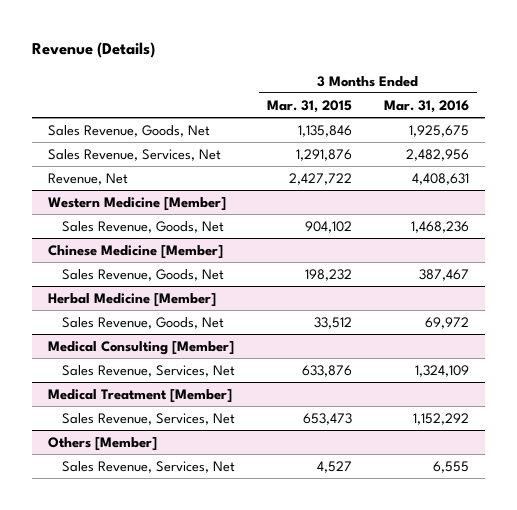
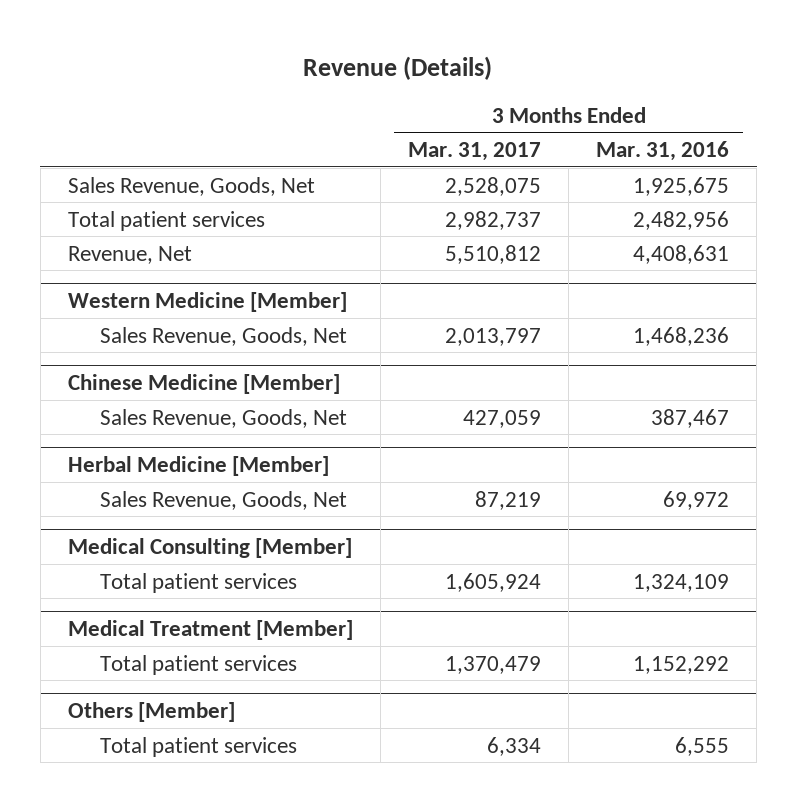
[267,99,353,113] Mar. 31, 2015 -> none
none -> [407,142,541,162] Mar. 31, 2017
[47,148,221,161] Sales Revenue, Services, Net -> [67,210,265,231] Total patient services
[61,364,235,377] Sales Revenue, Services, Net -> [100,572,298,593] Total patient services
[61,412,235,425] Sales Revenue, Services, Net -> [100,654,298,675] Total patient services
[61,460,235,473] Sales Revenue, Services, Net -> [100,736,298,757] Total patient services

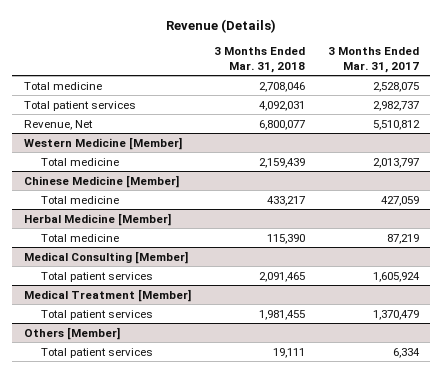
[596,141,730,162] Mar. 31, 2016 -> none
none -> [213,47,305,73] 3 Months Ended Mar. 31, 2018
[67,176,315,196] Sales Revenue, Goods, Net -> [23,81,102,90] Total medicine
[100,326,348,346] Sales Revenue, Goods, Net -> [41,157,120,166] Total medicine
[100,408,348,428] Sales Revenue, Goods, Net -> [41,195,120,204] Total medicine
[100,490,348,510] Sales Revenue, Goods, Net -> [41,233,120,242] Total medicine

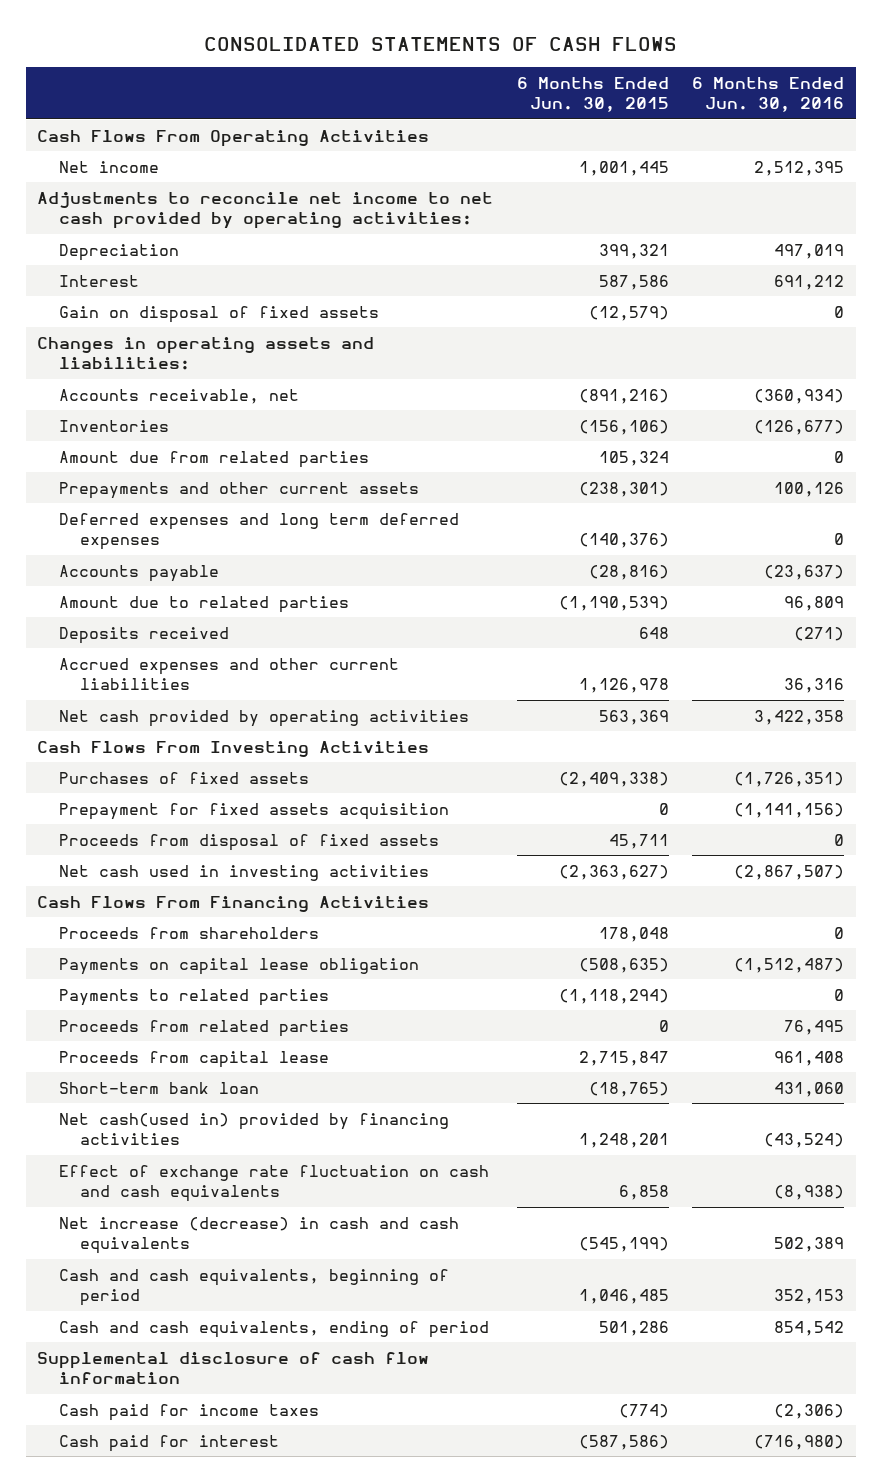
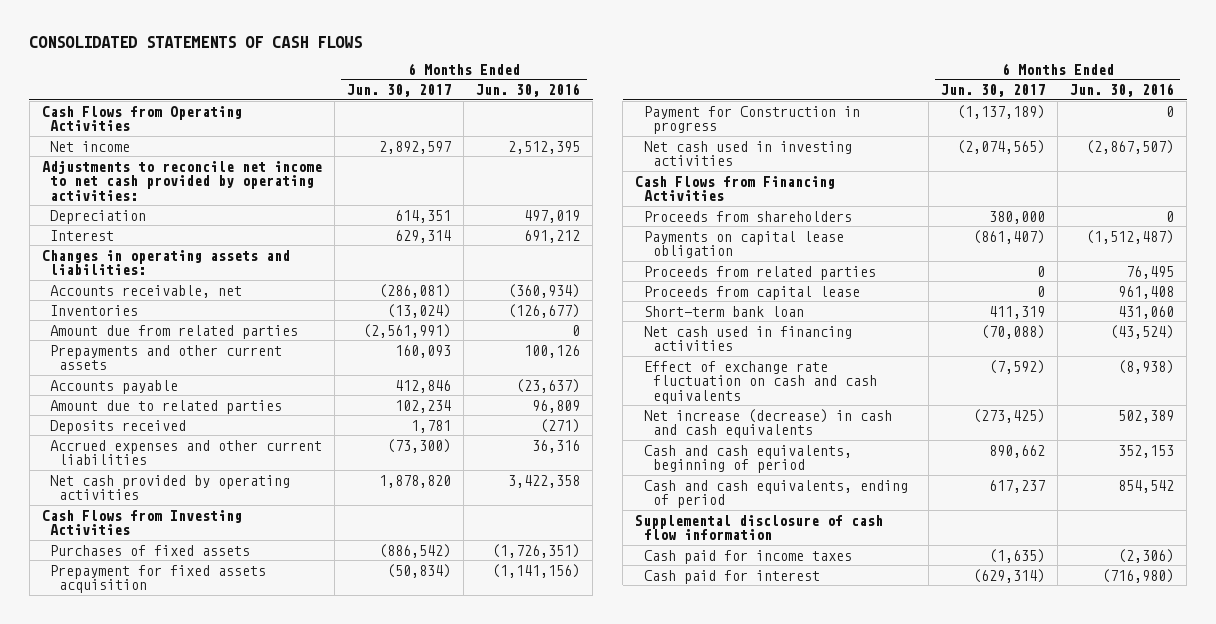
[516,76,669,113] 6 Months Ended Jun. 30, 2015 -> none
none -> [347,84,452,98] Jun. 30, 2017
[37,129,430,147] Cash Flows From Operating Activities -> [41,105,242,132] Cash Flows from Operating Activities
[58,305,379,323] Gain on disposal of fixed assets -> none
[58,512,459,551] Deferred expenses and long term deferred expenses -> none
[37,740,430,757] Cash Flows From Investing Activities -> [41,509,242,536] Cash Flows from Investing Activities
[58,833,439,851] Proceeds from disposal of fixed assets -> none
none -> [644,105,861,135] Payment for Construction in progress
[37,895,430,912] Cash Flows From Financing Activities -> [635,175,836,202] Cash Flows from Financing Activities
[58,988,329,1006] Payments to related parties -> none
[58,1112,449,1146] Net cash(used in) provided by financing activities -> [644,325,853,352] Net cash used in financing activities

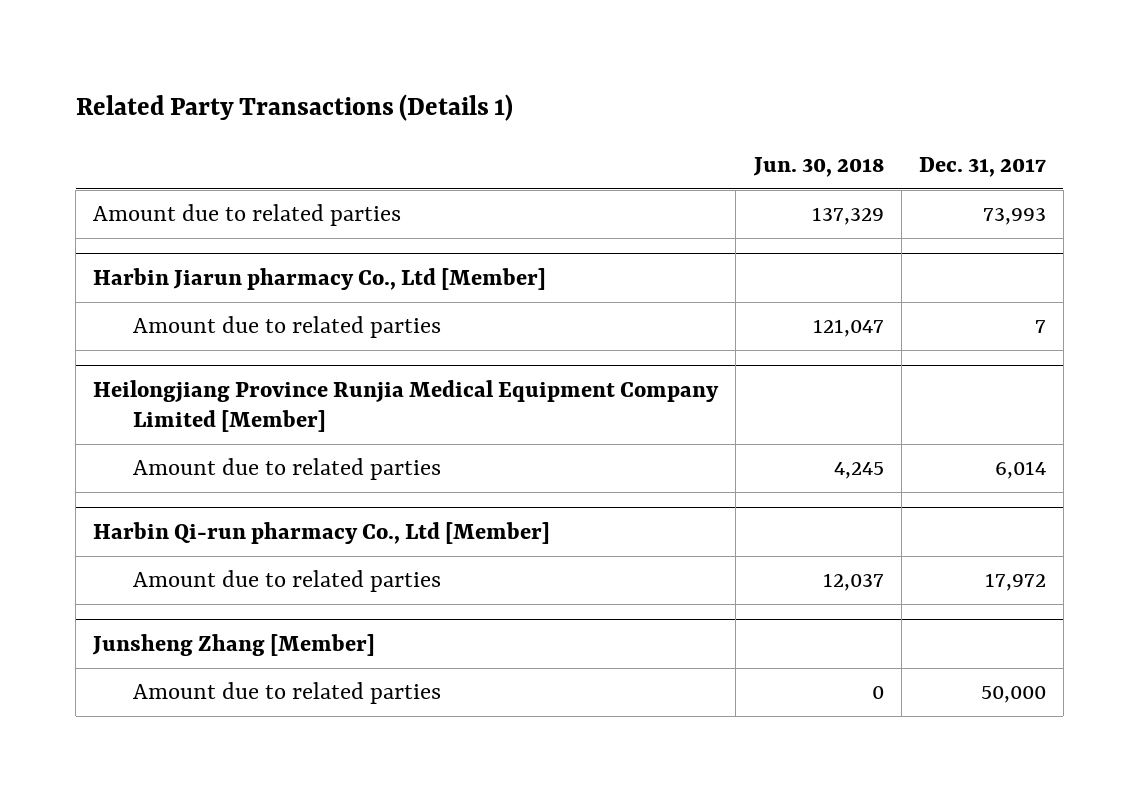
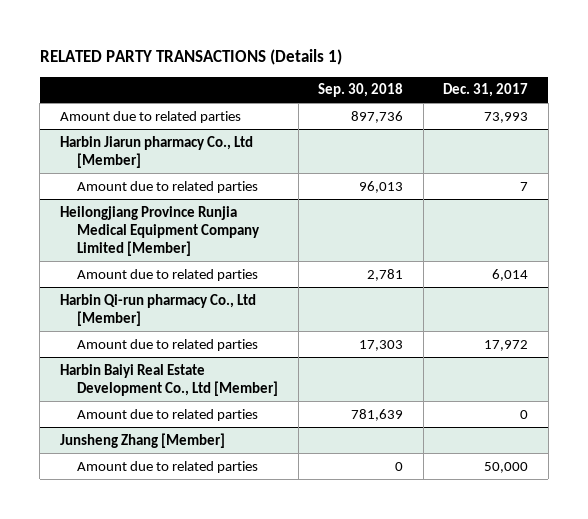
[75,93,513,121] Related Party Transactions (Details 1) -> [39,49,342,66] RELATED PARTY TRANSACTIONS (Details 1)
[752,156,884,177] Jun. 30, 2018 -> none
none -> [318,83,404,98] Sep. 30, 2018
none -> [59,363,279,396] Harbin Baiyi Real Estate Development Co., Ltd [Member]
none -> [77,408,259,421] Amount due to related parties

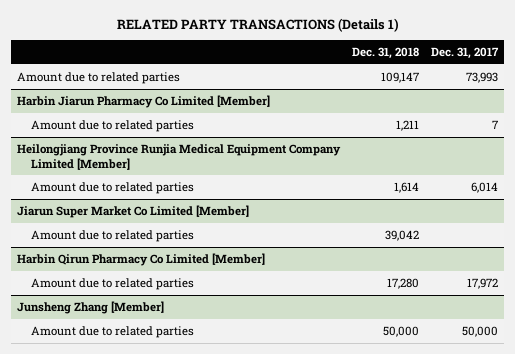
[318,83,404,98] Sep. 30, 2018 -> none
none -> [352,46,420,59] Dec. 31, 2018
[59,135,253,168] Harbin Jiarun pharmacy Co., Ltd [Member] -> [16,94,270,108] Harbin Jiarun Pharmacy Co Limited [Member]
none -> [16,204,249,218] Jiarun Super Market Co Limited [Member]
none -> [31,229,195,242] Amount due to related parties
[59,293,256,326] Harbin Qi-run pharmacy Co., Ltd [Member] -> [16,252,265,266] Harbin Qirun Pharmacy Co Limited [Member]
[59,363,279,396] Harbin Baiyi Real Estate Development Co., Ltd [Member] -> none
[77,408,259,421] Amount due to related parties -> none

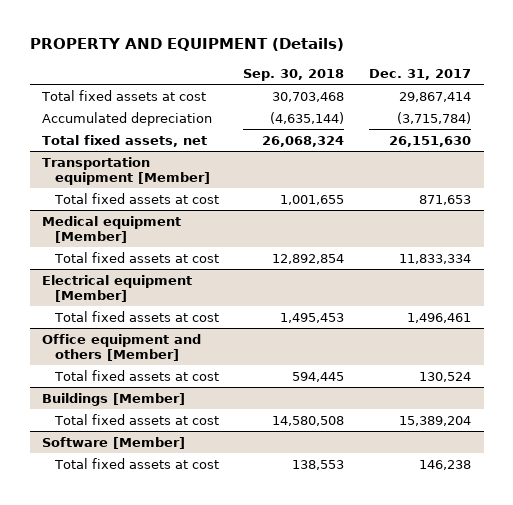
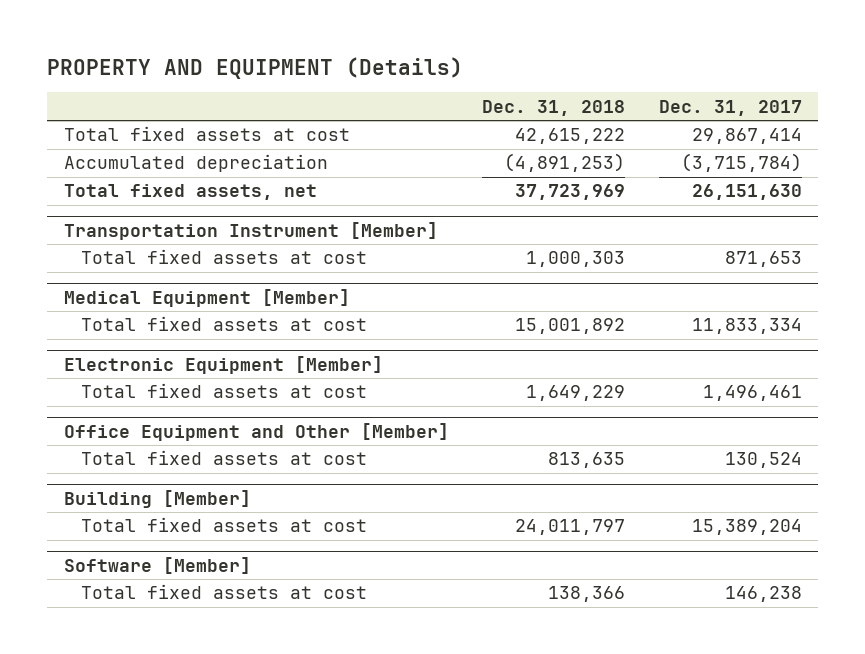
[243,68,345,81] Sep. 30, 2018 -> none
none -> [482,99,626,116] Dec. 31, 2018
[42,156,210,185] Transportation equipment [Member] -> [63,221,438,240] Transportation Instrument [Member]
[42,215,182,243] Medical equipment [Member] -> [63,288,350,307] Medical Equipment [Member]
[42,274,193,302] Electrical equipment [Member] -> [63,355,383,374] Electronic Equipment [Member]
[42,333,202,361] Office equipment and others [Member] -> [63,422,449,441] Office Equipment and Other [Member]
[42,392,186,406] Buildings [Member] -> [63,489,251,508] Building [Member]

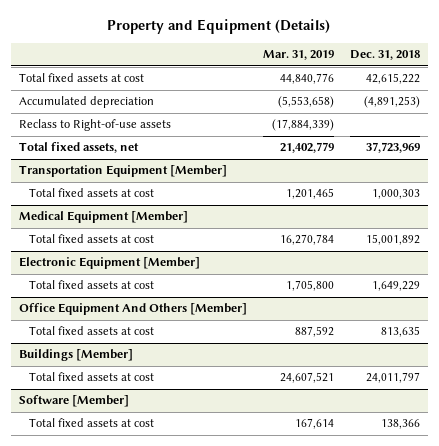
[47,56,464,79] PROPERTY AND EQUIPMENT (Details) -> [107,19,331,35] Property and Equipment (Details)
[658,99,802,116] Dec. 31, 2017 -> none
none -> [262,50,334,61] Mar. 31, 2019
none -> [18,119,171,132] Reclass to Right-of-use assets
[63,221,438,240] Transportation Instrument [Member] -> [18,165,227,178] Transportation Equipment [Member]
[63,422,449,441] Office Equipment and Other [Member] -> [18,303,247,316] Office Equipment And Others [Member]
[63,489,251,508] Building [Member] -> [18,349,133,362] Buildings [Member]

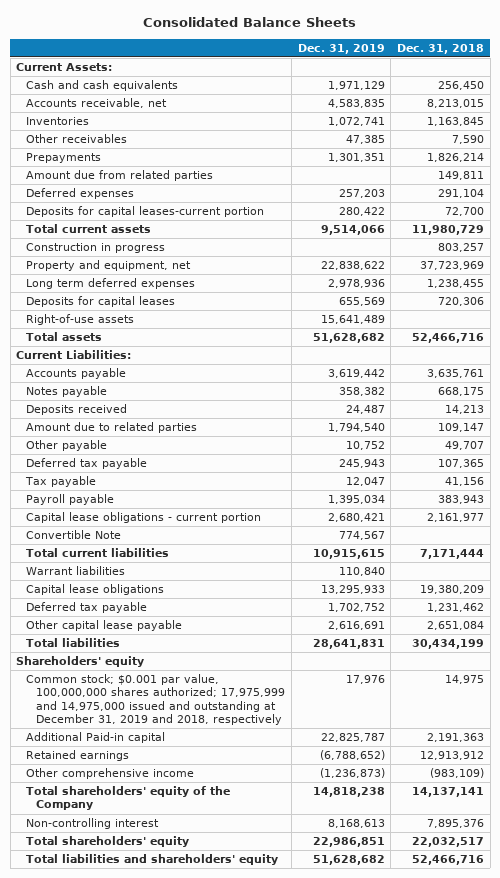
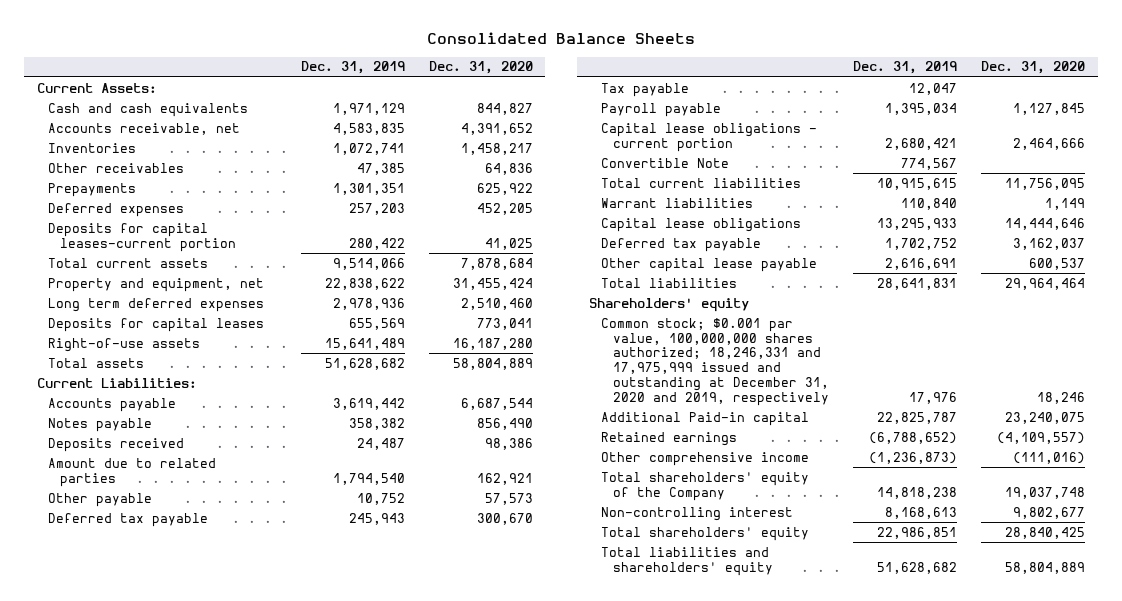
[397,43,485,54] Dec. 31, 2018 -> none
none -> [429,61,534,75] Dec. 31, 2020
[26,170,214,182] Amount due from related parties -> none
[26,243,166,254] Construction in progress -> none
[26,674,285,726] Common stock; $0.001 par value, 100,000,000 shares authorized; 17,975,999 and 14,975,000 issued and outstanding at December 31, 2019 and 2018, respectively -> [600,317,829,406] Common stock; $0.001 par value, 100,000,000 shares authorized; 18,246,331 and 17,975,999 issued and outstanding at December 31, 2020 and 2019, respectively

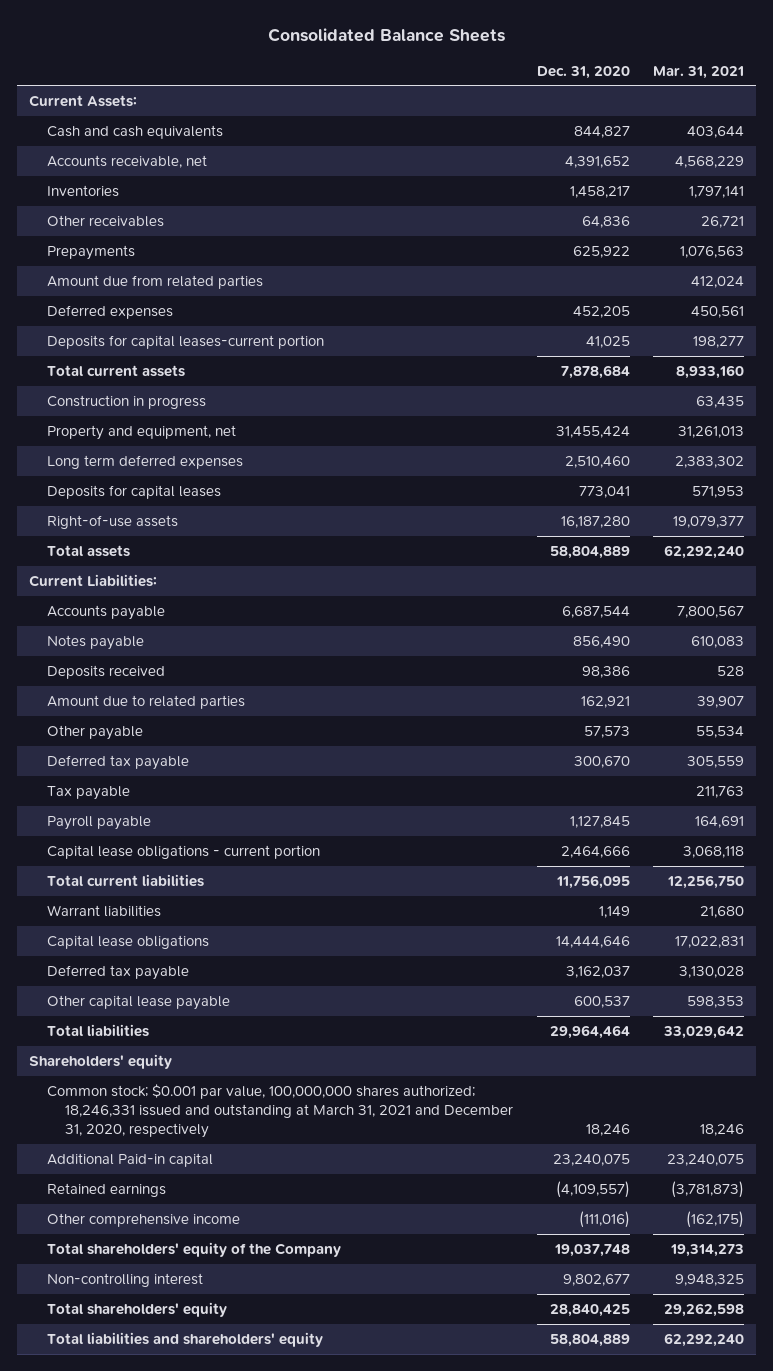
[300,61,405,75] Dec. 31, 2019 -> none
none -> [653,65,745,79] Mar. 31, 2021
none -> [47,274,264,289] Amount due from related parties
none -> [47,394,207,409] Construction in progress
[600,157,729,168] Convertible Note -> none
[600,317,829,406] Common stock; $0.001 par value, 100,000,000 shares authorized; 18,246,331 and 17,975,999 issued and outstanding at December 31, 2020 and 2019, respectively -> [47,1083,514,1139] Common stock; $0.001 par value, 100,000,000 shares authorized; 18,246,331 issued and outstanding at March 31, 2021 and December 31, 2020, respectively

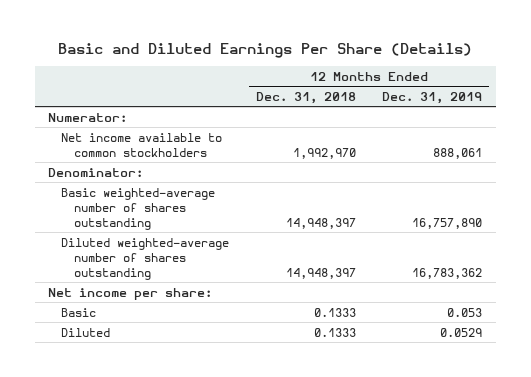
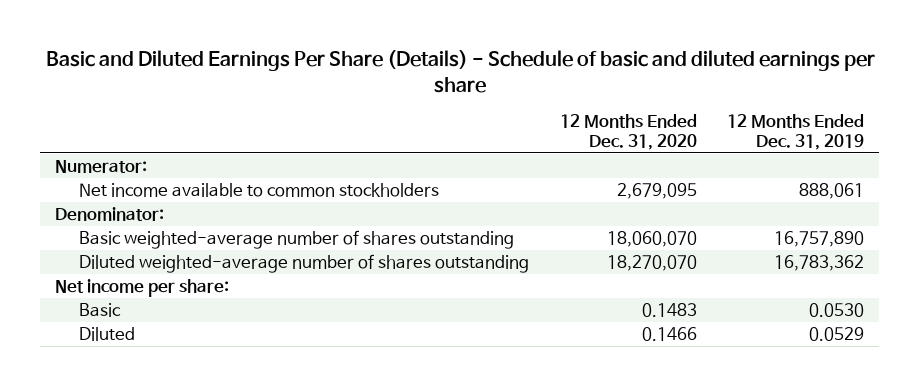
[58,42,473,58] Basic and Diluted Earnings Per Share (Details) -> [45,50,875,94] Basic and Diluted Earnings Per Share (Details) - Schedule of basic and diluted earnings per share
[255,91,356,104] Dec. 31, 2018 -> none
none -> [559,114,697,150] 12 Months Ended Dec. 31, 2020
[447,307,483,317] 0.053 -> [809,303,865,318] 0.0530

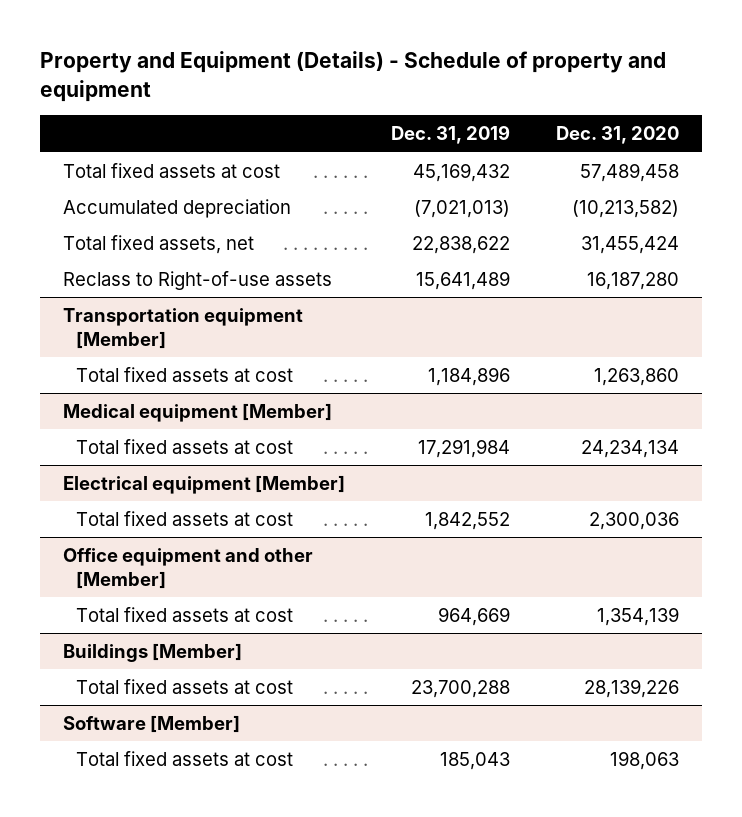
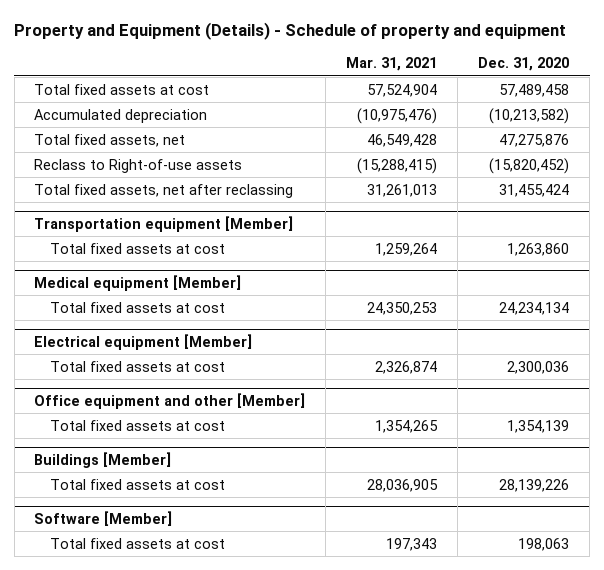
[390,125,510,145] Dec. 31, 2019 -> none
none -> [346,57,438,72] Mar. 31, 2021
[581,235,680,254] 31,455,424 -> [499,133,570,147] 47,275,876
[587,271,680,290] 16,187,280 -> [489,157,570,174] (15,820,452)
none -> [34,183,294,198] Total fixed assets, net after reclassing

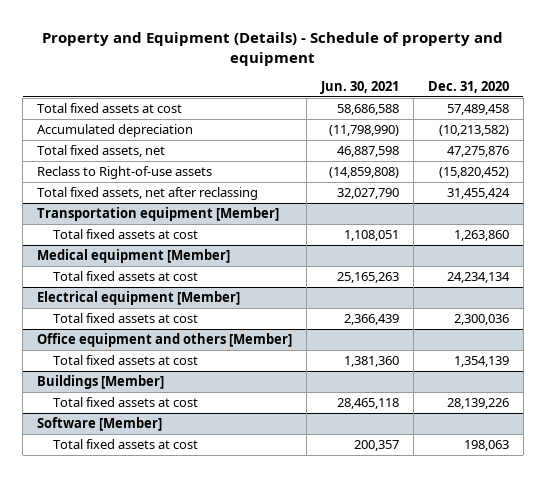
[346,57,438,72] Mar. 31, 2021 -> none
none -> [319,80,399,94] Jun. 30, 2021
[34,392,306,409] Office equipment and other [Member] -> [37,333,293,348] Office equipment and others [Member]

